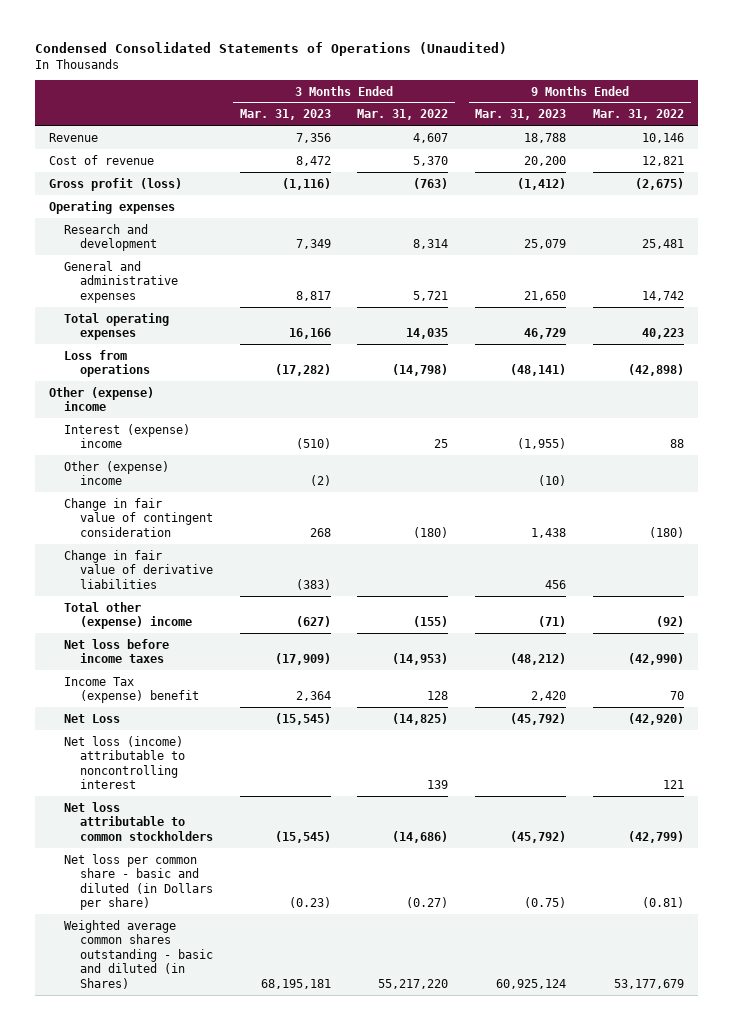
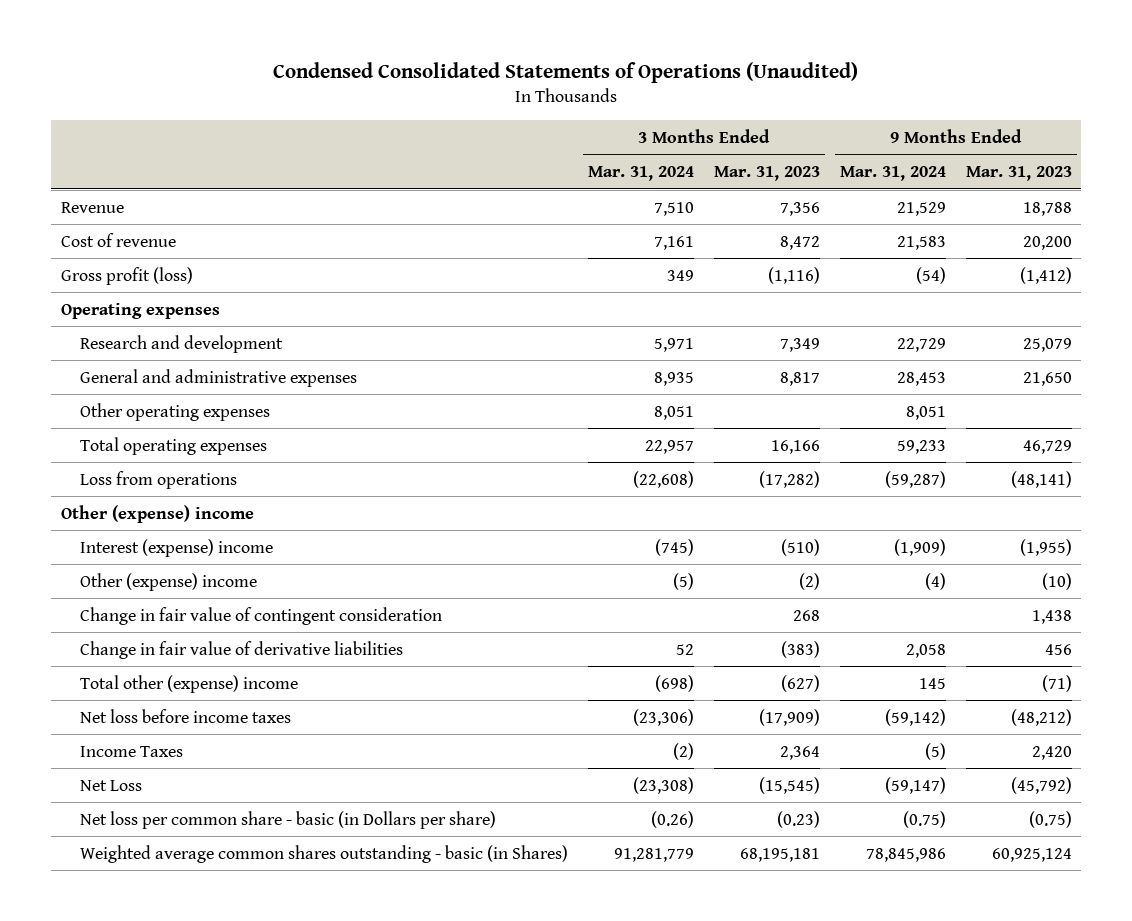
[357,109,449,121] Mar. 31, 2022 -> none
[593,109,685,121] Mar. 31, 2022 -> none
none -> [588,166,695,182] Mar. 31, 2024
none -> [839,166,946,182] Mar. 31, 2024
none -> [80,402,271,421] Other operating expenses
[64,676,199,704] Income Tax (expense) benefit -> [80,745,184,757] Income Taxes
[64,735,185,790] Net loss (income) attributable to noncontrolling interest -> none
[64,801,213,841] Net loss attributable to common stockholders -> none
[64,853,213,911] Net loss per common share - basic and diluted (in Dollars per share) -> [80,810,497,829] Net loss per common share - basic (in Dollars per share)
[64,919,213,989] Weighted average common shares outstanding - basic and diluted (in Shares) -> [80,844,569,863] Weighted average common shares outstanding - basic (in Shares)

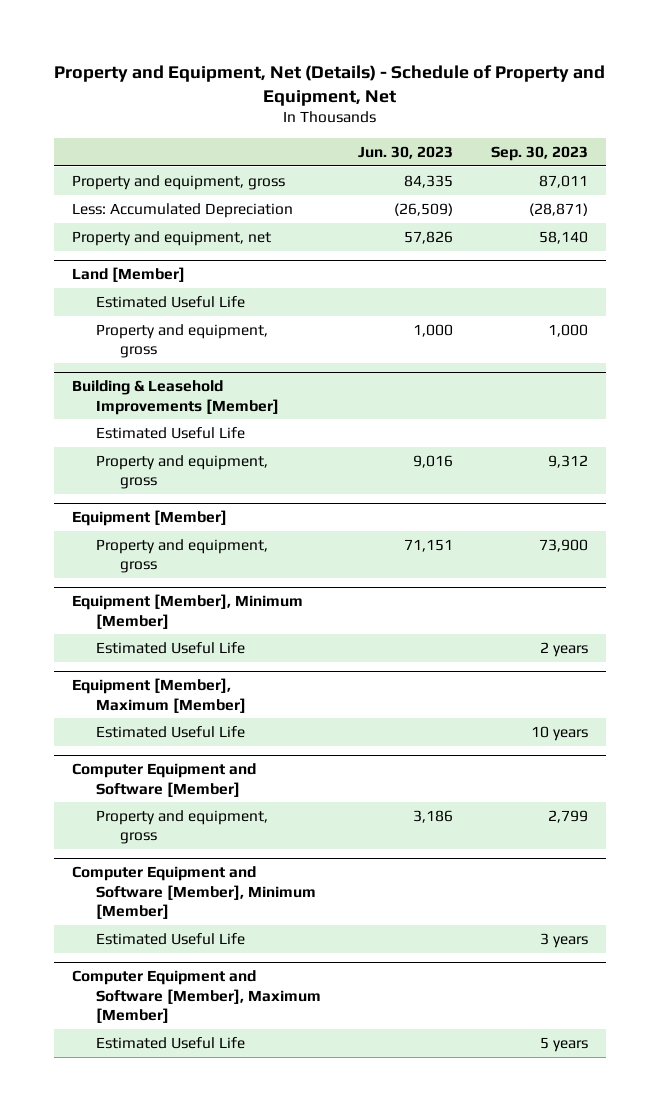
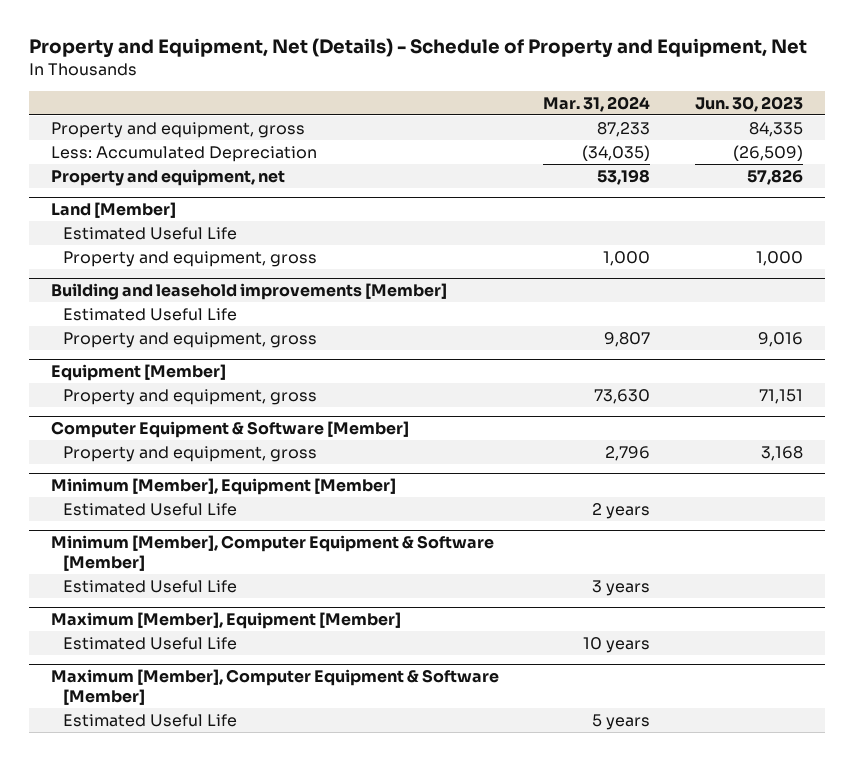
[490,145,588,161] Sep. 30, 2023 -> none
none -> [543,95,651,112] Mar. 31, 2024
[72,380,280,415] Building & Leasehold Improvements [Member] -> [50,283,447,301] Building and leasehold improvements [Member]
none -> [50,421,409,439] Computer Equipment & Software [Member]
none -> [63,445,318,462] Property and equipment, gross
[72,594,304,629] Equipment [Member], Minimum [Member] -> [50,478,396,496] Minimum [Member], Equipment [Member]
[72,678,247,713] Equipment [Member], Maximum [Member] -> none
none -> [50,535,494,571] Minimum [Member], Computer Equipment & Software [Member]
[72,763,257,797] Computer Equipment and Software [Member] -> none
[96,809,269,845] Property and equipment, gross -> none
[72,866,317,919] Computer Equipment and Software [Member], Minimum [Member] -> none
none -> [50,612,401,630] Maximum [Member], Equipment [Member]
[72,970,322,1023] Computer Equipment and Software [Member], Maximum [Member] -> [50,669,499,705] Maximum [Member], Computer Equipment & Software [Member]

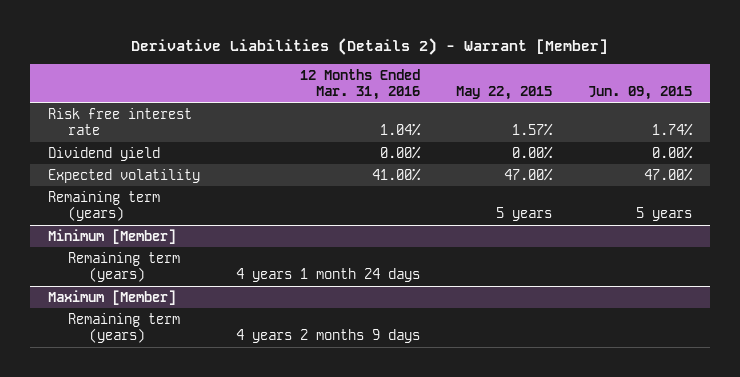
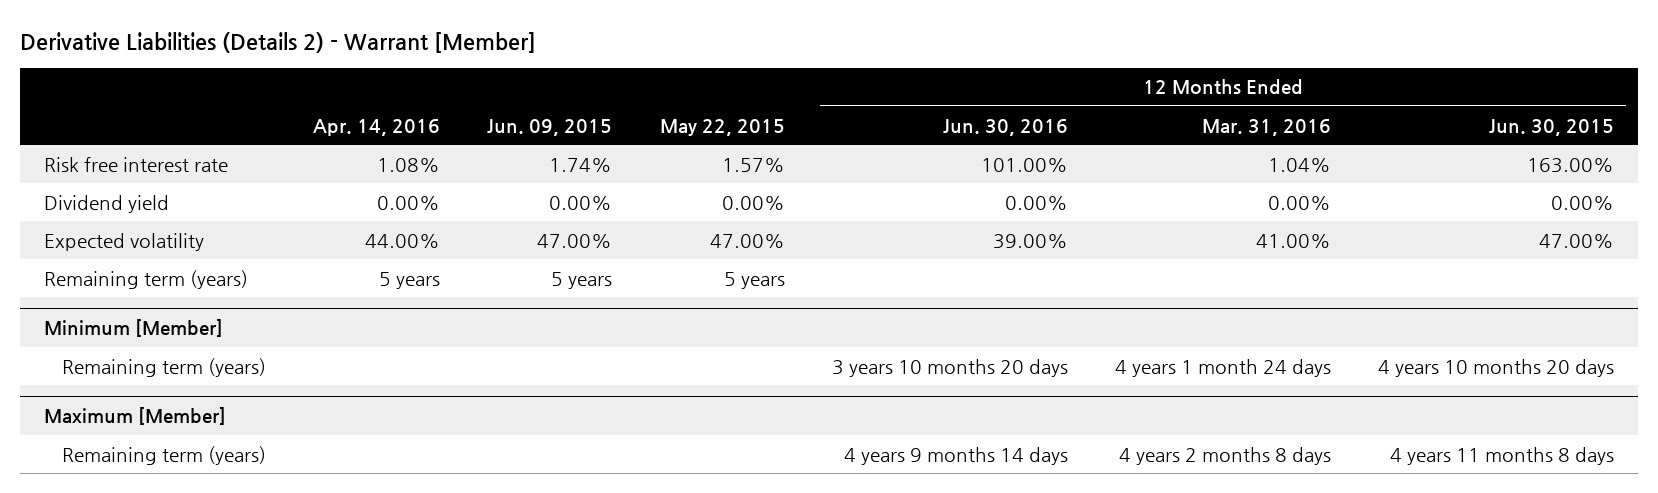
none -> [313,118,441,136] Apr. 14, 2016
none -> [942,118,1068,136] Jun. 30, 2016
none -> [1488,118,1614,136] Jun. 30, 2015
[236,329,421,344] 4 years 2 months 9 days -> [1118,446,1331,465] 4 years 2 months 8 days

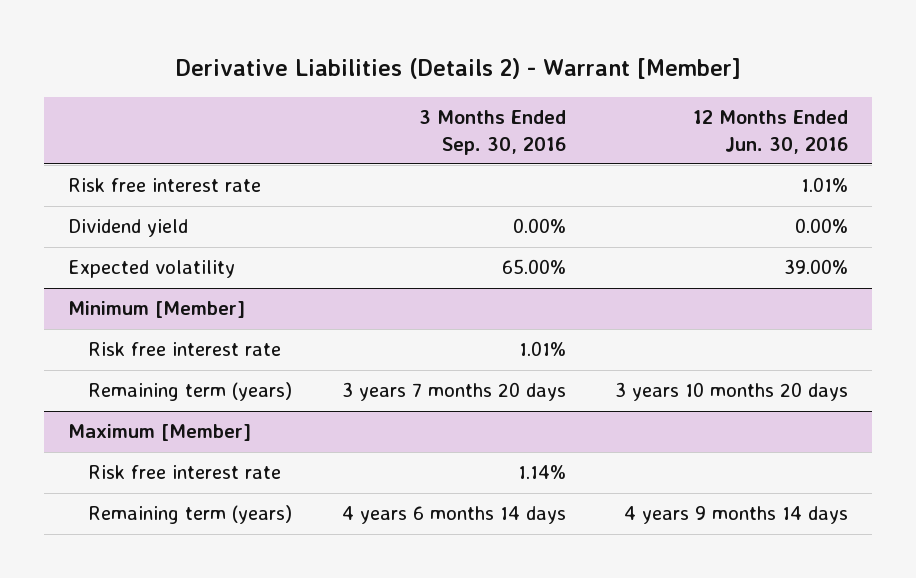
[313,118,441,136] Apr. 14, 2016 -> none
[487,118,613,136] Jun. 09, 2015 -> none
[659,118,785,136] May 22, 2015 -> none
[1201,118,1331,136] Mar. 31, 2016 -> none
[1488,118,1614,136] Jun. 30, 2015 -> none
none -> [418,109,566,155] 3 Months Ended Sep. 30, 2016
[980,157,1068,172] 101.00% -> [800,177,848,193] 1.01%
[43,269,248,289] Remaining term (years) -> none
none -> [88,342,282,357] Risk free interest rate
none -> [88,465,282,480] Risk free interest rate

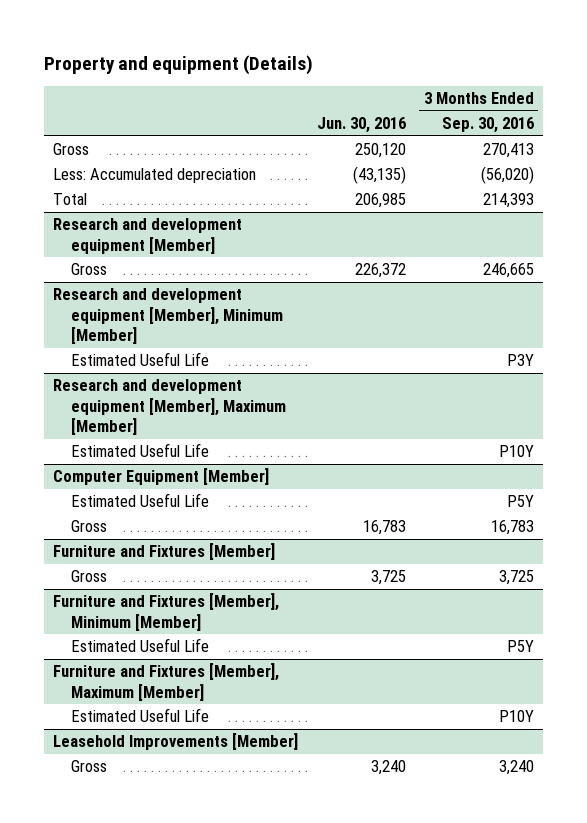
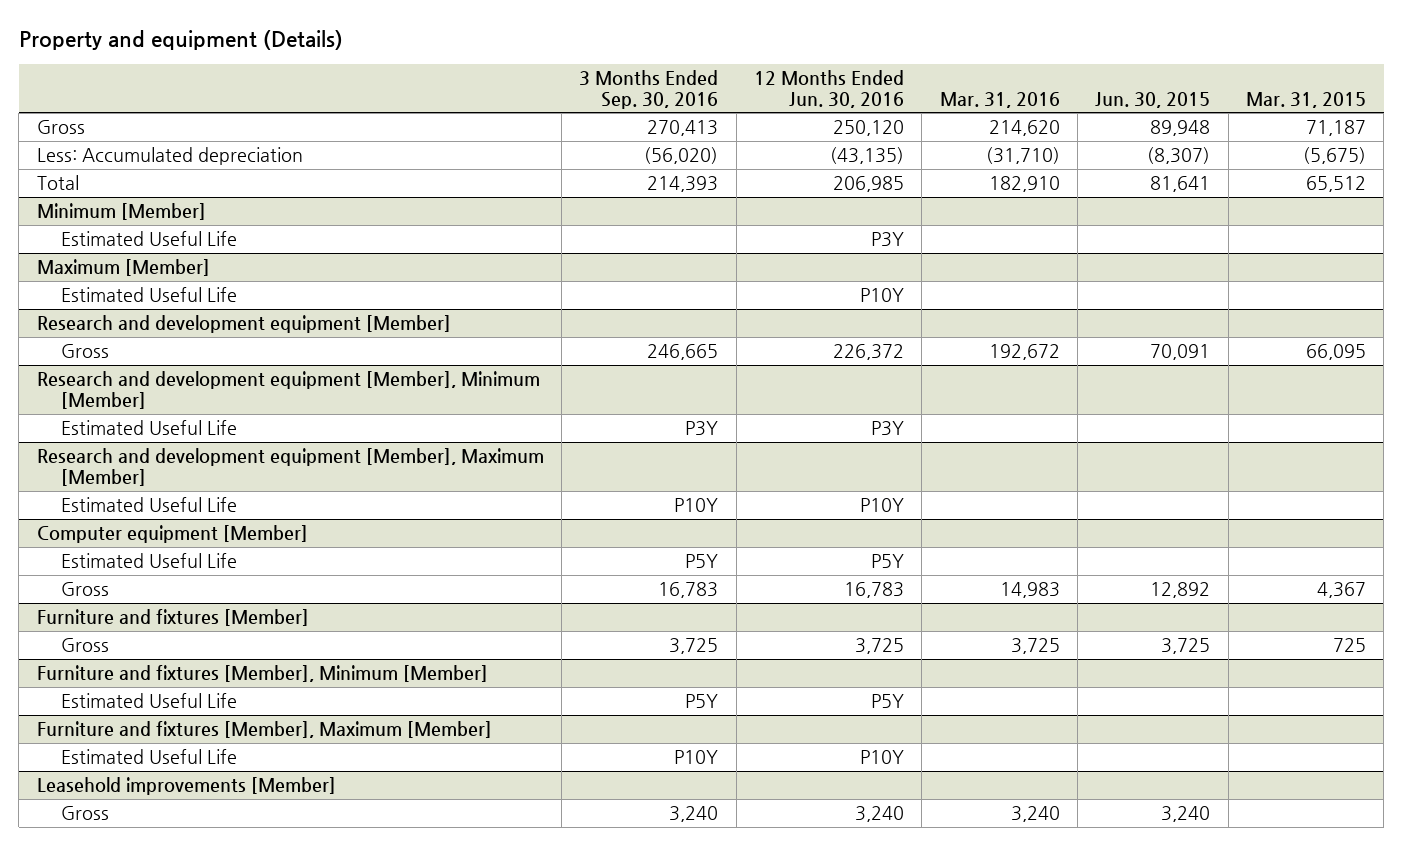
[316,117,406,134] Jun. 30, 2016 -> none
none -> [753,70,904,108] 12 Months Ended Jun. 30, 2016
none -> [939,91,1060,108] Mar. 31, 2016
none -> [1095,91,1211,108] Jun. 30, 2015
none -> [1246,91,1367,108] Mar. 31, 2015
none -> [36,203,206,221] Minimum [Member]
none -> [60,231,237,247] Estimated Useful Life
none -> [36,259,210,277] Maximum [Member]
none -> [60,287,237,303] Estimated Useful Life
[53,468,270,486] Computer Equipment [Member] -> [36,525,308,544] Computer equipment [Member]
[53,543,276,561] Furniture and Fixtures [Member] -> [36,609,309,627] Furniture and fixtures [Member]
[53,593,280,631] Furniture and Fixtures [Member], Minimum [Member] -> [36,665,488,683] Furniture and fixtures [Member], Minimum [Member]
[53,663,280,701] Furniture and Fixtures [Member], Maximum [Member] -> [36,721,492,739] Furniture and fixtures [Member], Maximum [Member]
[53,733,299,751] Leasehold Improvements [Member] -> [36,777,336,796] Leasehold improvements [Member]

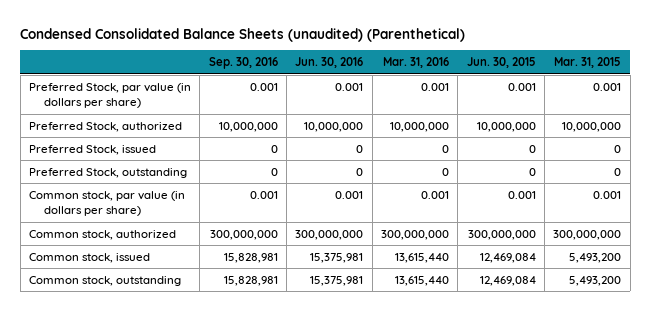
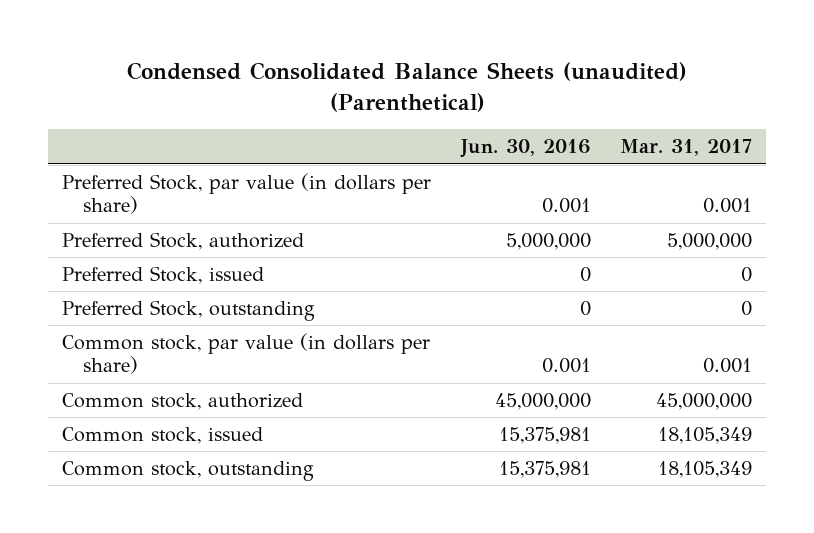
[208,57,278,70] Sep. 30, 2016 -> none
[383,57,450,69] Mar. 31, 2016 -> none
[466,57,536,69] Jun. 30, 2015 -> none
[554,57,622,69] Mar. 31, 2015 -> none
none -> [619,139,752,157] Mar. 31, 2017
[304,121,364,132] 10,000,000 -> [505,233,591,251] 5,000,000
[295,229,364,240] 300,000,000 -> [494,393,591,411] 45,000,000

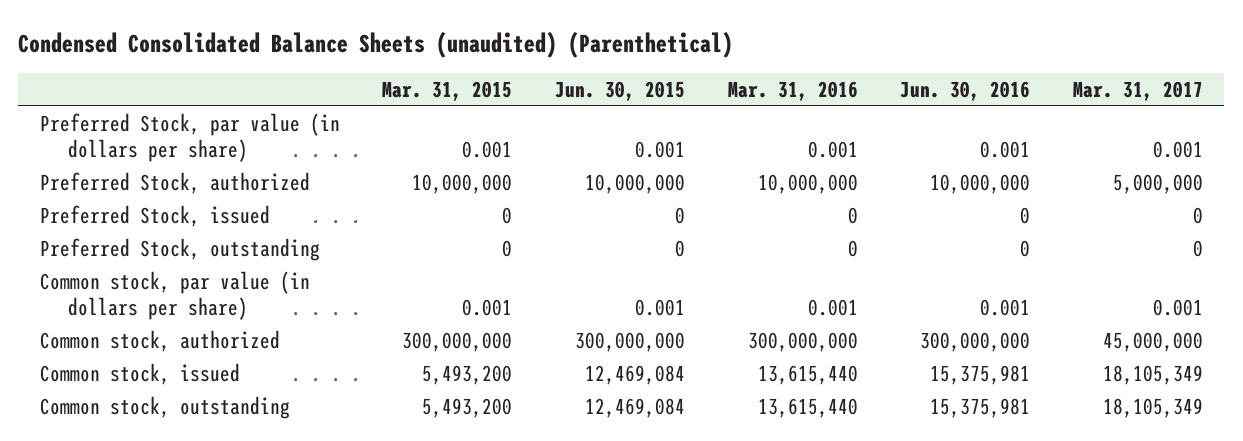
none -> [382,80,513,101] Mar. 31, 2015
none -> [554,80,685,101] Jun. 30, 2015
none -> [727,80,858,101] Mar. 31, 2016
[505,233,591,251] 5,000,000 -> [930,173,1031,194] 10,000,000
[494,393,591,411] 45,000,000 -> [920,331,1031,352] 300,000,000

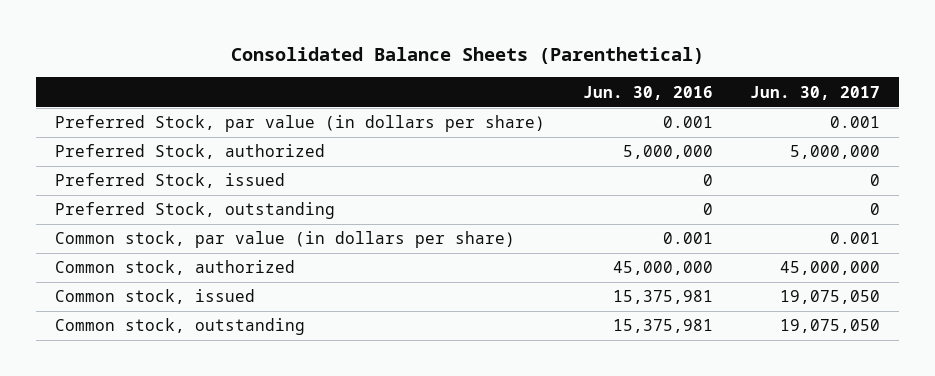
[18,30,734,58] Condensed Consolidated Balance Sheets (unaudited) (Parenthetical) -> [230,47,704,65] Consolidated Balance Sheets (Parenthetical)
[382,80,513,101] Mar. 31, 2015 -> none
[554,80,685,101] Jun. 30, 2015 -> none
[727,80,858,101] Mar. 31, 2016 -> none
[1072,80,1203,101] Mar. 31, 2017 -> none
none -> [750,85,881,100] Jun. 30, 2017
[930,173,1031,194] 10,000,000 -> [622,145,713,160] 5,000,000
[920,331,1031,352] 300,000,000 -> [612,261,713,276] 45,000,000

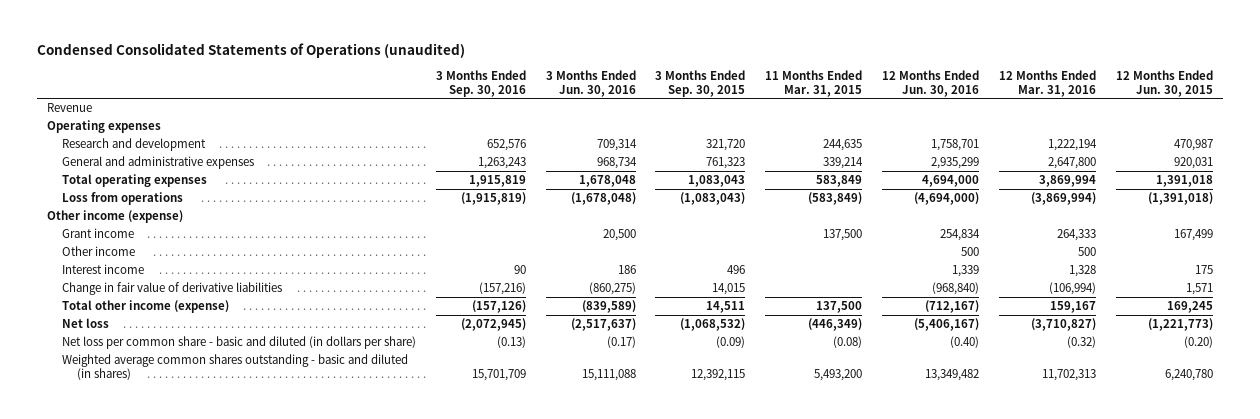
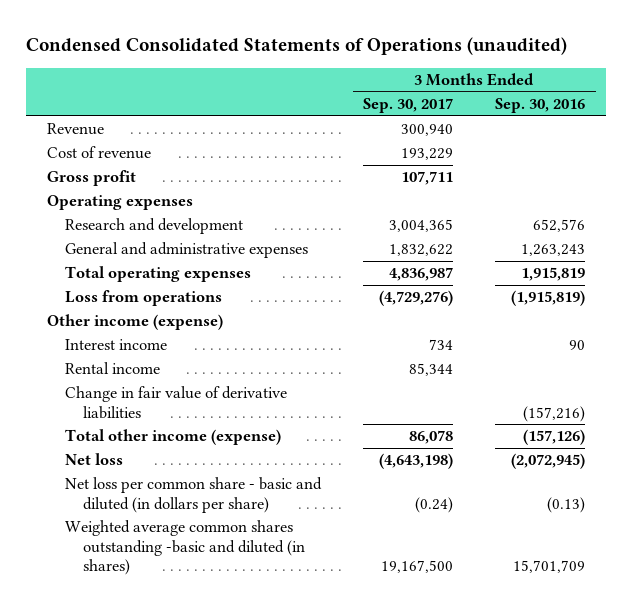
[545,70,636,97] 3 Months Ended Jun. 30, 2016 -> none
[655,70,746,97] 3 Months Ended Sep. 30, 2015 -> none
[765,70,863,97] 11 Months Ended Mar. 31, 2015 -> none
[882,70,980,97] 12 Months Ended Jun. 30, 2016 -> none
[999,70,1097,97] 12 Months Ended Mar. 31, 2016 -> none
[1115,70,1213,97] 12 Months Ended Jun. 30, 2015 -> none
none -> [363,98,454,114] Sep. 30, 2017
none -> [46,146,151,160] Cost of revenue
none -> [46,170,136,187] Gross profit
[61,228,134,239] Grant income -> none
[61,246,135,257] Other income -> none
none -> [64,362,160,375] Rental income
[61,354,408,380] Weighted average common shares outstanding - basic and diluted (in shares) -> [64,520,306,575] Weighted average common shares outstanding -basic and diluted (in shares)

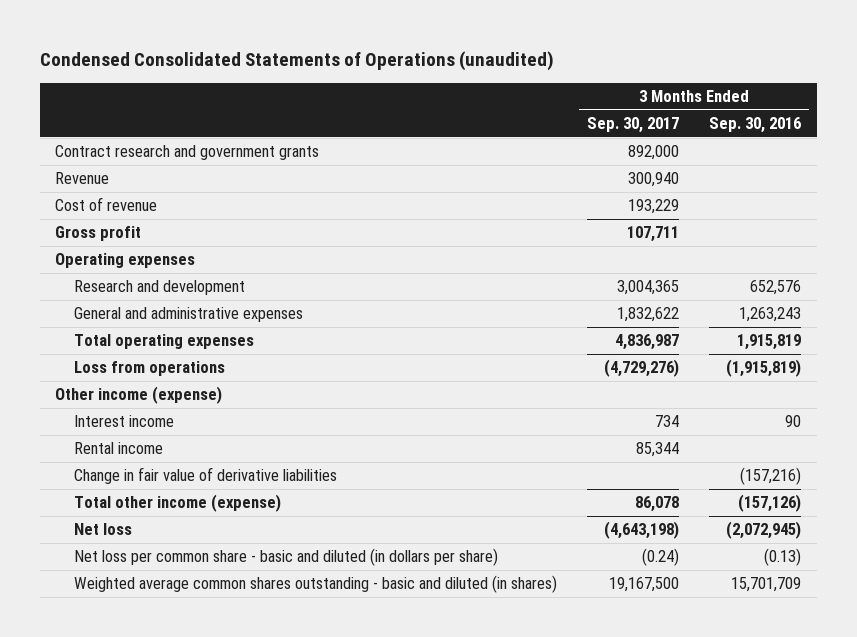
none -> [55,145,320,161] Contract research and government grants
[64,520,306,575] Weighted average common shares outstanding -basic and diluted (in shares) -> [73,575,557,594] Weighted average common shares outstanding - basic and diluted (in shares)

